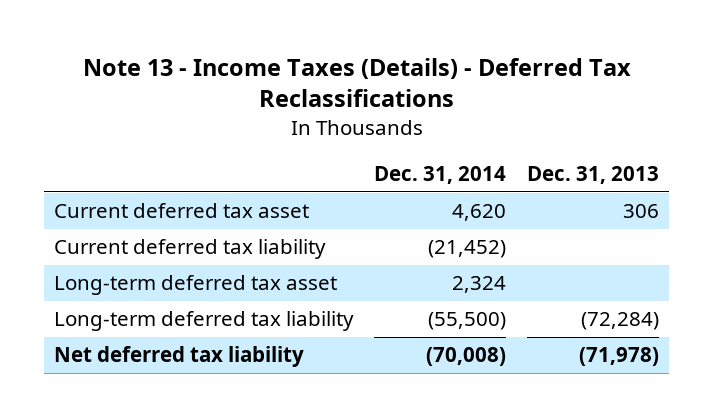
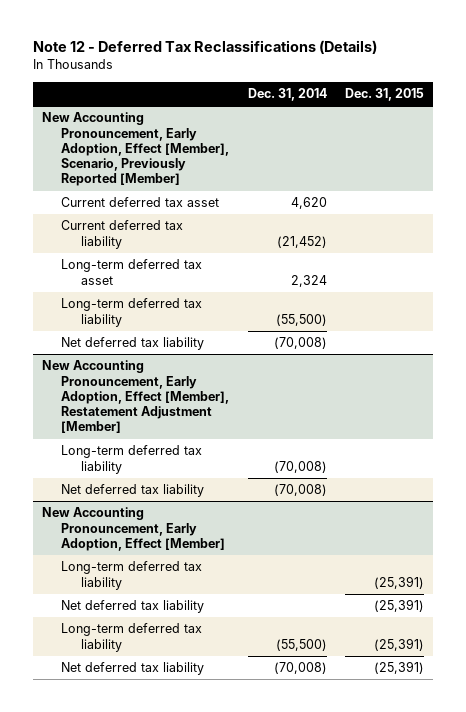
[82,57,631,108] Note 13 - Income Taxes (Details) - Deferred Tax Reclassifications -> [33,40,378,55] Note 12 - Deferred Tax Reclassifications (Details)
[526,165,659,184] Dec. 31, 2013 -> none
none -> [345,87,425,101] Dec. 31, 2015
none -> [42,112,230,187] New Accounting Pronouncement, Early Adoption, Effect [Member], Scenario, Previously Reported [Member]
none -> [42,360,230,434] New Accounting Pronouncement, Early Adoption, Effect [Member], Restatement Adjustment [Member]
none -> [61,445,203,474] Long-term deferred tax liability
none -> [61,484,205,498] Net deferred tax liability
none -> [42,507,226,551] New Accounting Pronouncement, Early Adoption, Effect [Member]
none -> [61,561,203,590] Long-term deferred tax liability
none -> [61,600,205,614] Net deferred tax liability
none -> [61,623,203,652] Long-term deferred tax liability
none -> [61,662,205,676] Net deferred tax liability

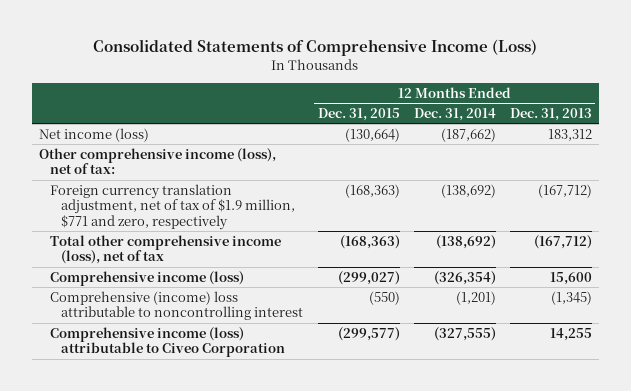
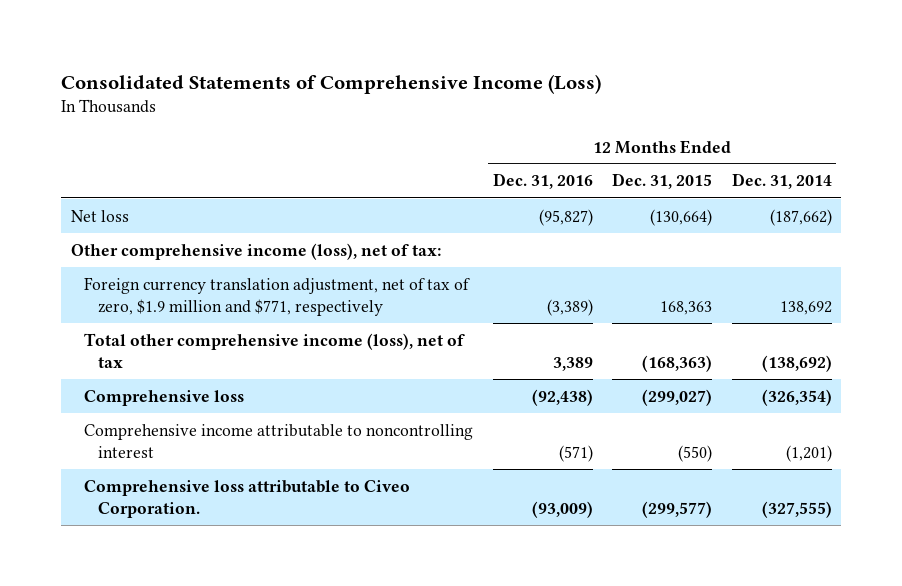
[509,107,592,121] Dec. 31, 2013 -> none
none -> [492,173,593,190] Dec. 31, 2016
[39,127,150,142] Net income (loss) -> [70,209,129,222] Net loss
[50,183,296,230] Foreign currency translation adjustment, net of tax of $1.9 million, $771 and zero, respectively -> [84,276,471,317] Foreign currency translation adjustment, net of tax of zero, $1.9 million and $771, respectively
[344,183,400,198] (168,363) -> [660,301,713,316] 168,363
[440,183,496,198] (138,692) -> [779,301,832,316] 138,692
[50,270,245,286] Comprehensive income (loss) -> [84,389,245,406] Comprehensive loss
[50,290,304,321] Comprehensive (income) loss attributable to noncontrolling interest -> [84,423,474,459] Comprehensive income attributable to noncontrolling interest
[50,326,286,358] Comprehensive income (loss) attributable to Civeo Corporation -> [84,479,411,519] Comprehensive loss attributable to Civeo Corporation.

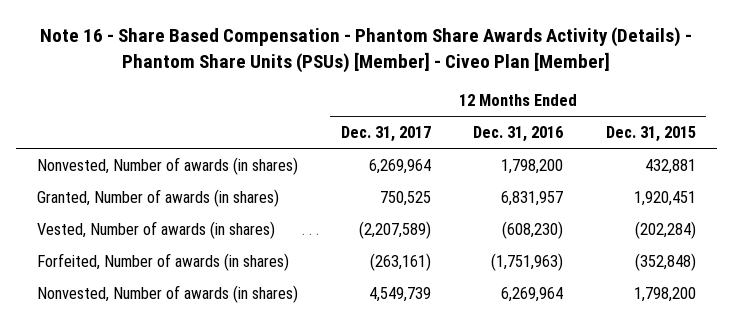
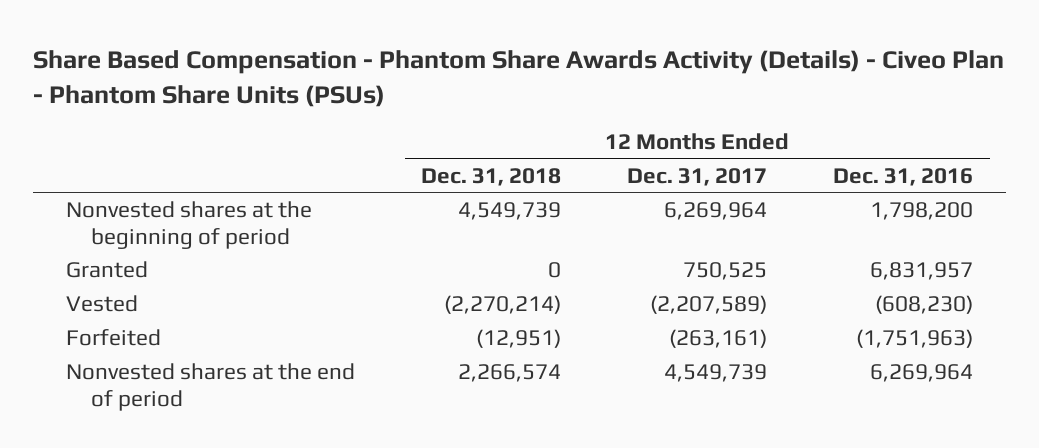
[40,26,693,73] Note 16 - Share Based Compensation - Phantom Share Awards Activity (Details) - Phantom Share Units (PSUs) [Member] - Civeo Plan [Member] -> [33,49,1005,107] Share Based Compensation - Phantom Share Awards Activity (Details) - Civeo Plan - Phantom Share Units (PSUs)
[605,126,696,143] Dec. 31, 2015 -> none
none -> [421,167,562,186] Dec. 31, 2018
[36,156,298,175] Nonvested, Number of awards (in shares) -> [66,201,313,249] Nonvested shares at the beginning of period
[36,188,279,207] Granted, Number of awards (in shares) -> [66,261,149,279] Granted
[36,220,275,239] Vested, Number of awards (in shares) -> [66,295,139,313] Vested
[36,252,289,271] Forfeited, Number of awards (in shares) -> [66,329,162,347] Forfeited
[36,284,298,303] Nonvested, Number of awards (in shares) -> [66,363,356,411] Nonvested shares at the end of period

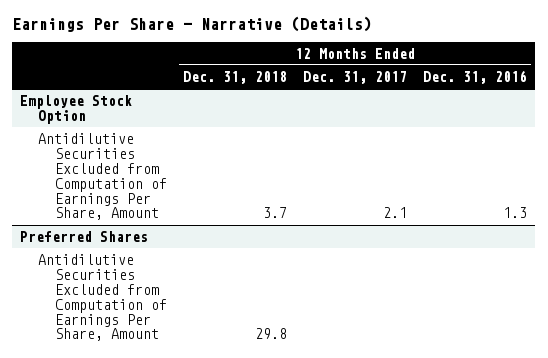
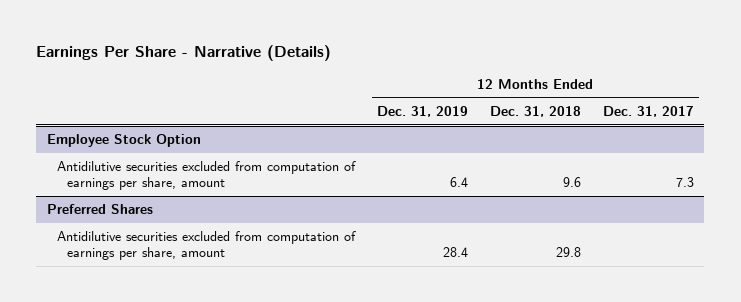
[423,69,528,84] Dec. 31, 2016 -> none
none -> [376,106,468,118] Dec. 31, 2019
[37,132,168,221] Antidilutive Securities Excluded from Computation of Earnings Per Share, Amount -> [57,161,357,191] Antidilutive securities excluded from computation of earnings per share, amount
[263,207,288,219] 3.7 -> [562,177,581,188] 9.6
[383,207,408,219] 2.1 -> [675,177,694,188] 7.3
[37,253,168,342] Antidilutive Securities Excluded from Computation of Earnings Per Share, Amount -> [57,231,357,261] Antidilutive securities excluded from computation of earnings per share, amount

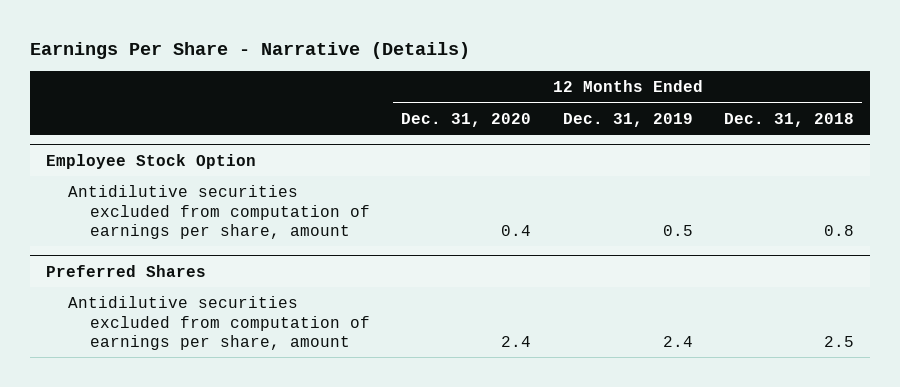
[602,106,694,118] Dec. 31, 2017 -> none
none -> [401,112,532,127] Dec. 31, 2020
[449,177,468,188] 6.4 -> [662,224,693,236] 0.5
[562,177,581,188] 9.6 -> [824,224,855,236] 0.8
[442,247,468,258] 28.4 -> [662,335,693,347] 2.4
[555,247,581,258] 29.8 -> [824,335,855,347] 2.5

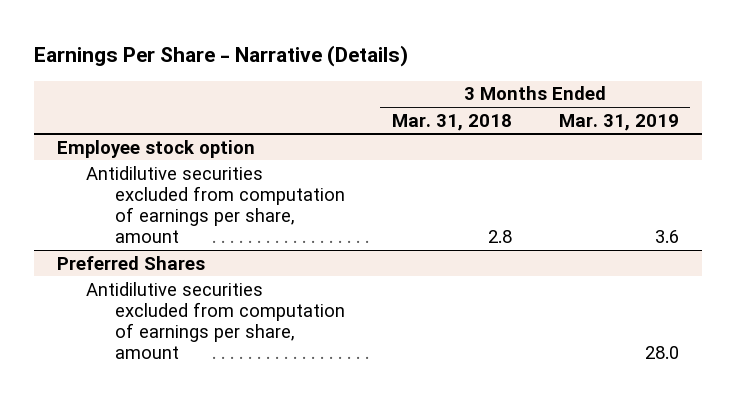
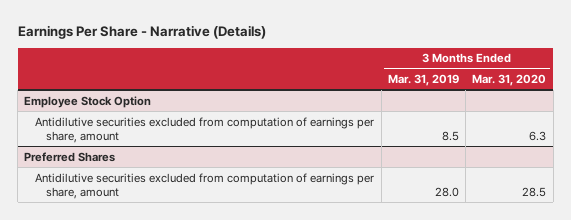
[391,113,512,131] Mar. 31, 2018 -> none
none -> [472,73,547,86] Mar. 31, 2020
[57,139,256,158] Employee stock option -> [24,95,152,108] Employee Stock Option
[654,230,679,244] 3.6 -> [441,130,459,141] 8.5

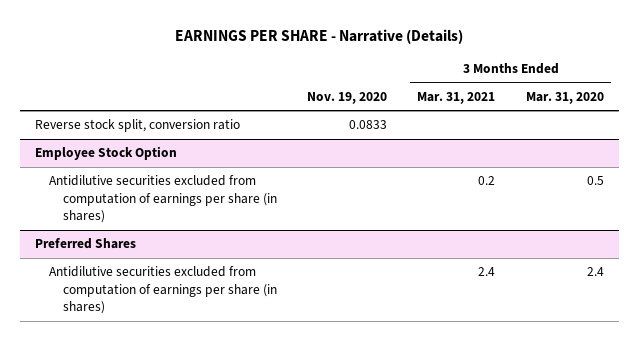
[17,24,266,39] Earnings Per Share - Narrative (Details) -> [175,28,464,44] EARNINGS PER SHARE - Narrative (Details)
[387,73,459,86] Mar. 31, 2019 -> none
none -> [307,91,388,104] Nov. 19, 2020
none -> [417,91,496,104] Mar. 31, 2021
none -> [35,119,241,133] Reverse stock split, conversion ratio
[35,116,375,143] Antidilutive securities excluded from computation of earnings per share, amount -> [48,175,277,224] Antidilutive securities excluded from computation of earnings per share (in shares)
[529,130,547,141] 6.3 -> [586,176,604,186] 0.5
[35,172,375,199] Antidilutive securities excluded from computation of earnings per share, amount -> [48,266,277,315] Antidilutive securities excluded from computation of earnings per share (in shares)
[522,186,547,197] 28.5 -> [586,267,604,277] 2.4

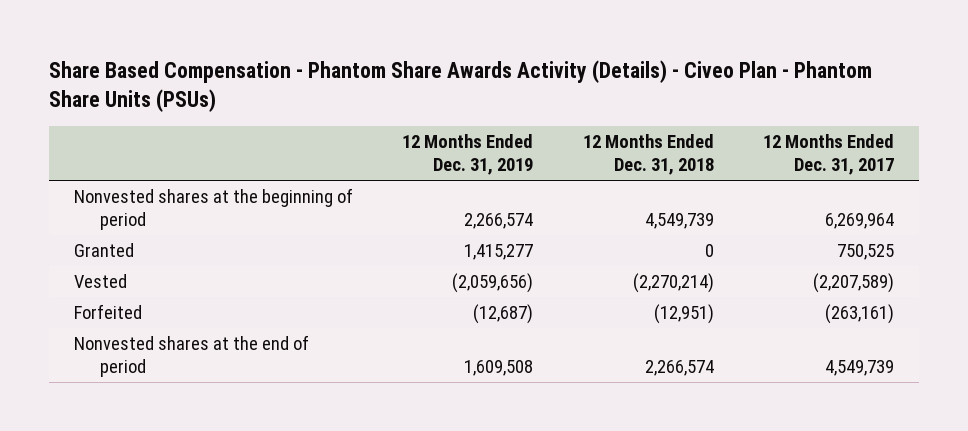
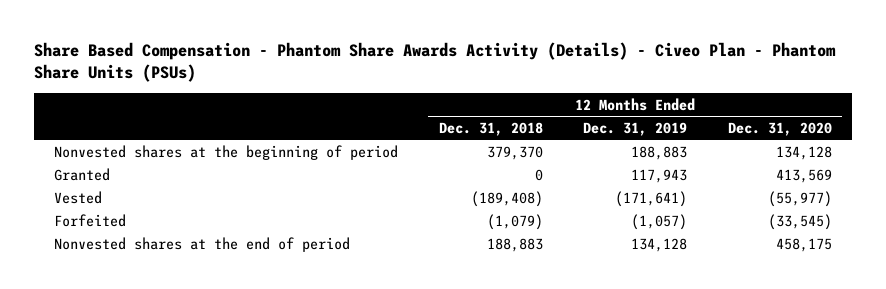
[763,134,895,176] 12 Months Ended Dec. 31, 2017 -> none
none -> [727,121,832,136] Dec. 31, 2020
[464,213,534,230] 2,266,574 -> [631,145,688,160] 188,883
[644,213,714,230] 4,549,739 -> [486,145,543,160] 379,370
[464,244,534,261] 1,415,277 -> [631,168,688,183] 117,943
[452,273,534,294] (2,059,656) -> [615,190,688,207] (171,641)
[632,273,714,294] (2,270,214) -> [470,190,543,207] (189,408)
[473,304,534,325] (12,687) -> [631,213,688,230] (1,057)
[653,304,714,325] (12,951) -> [486,213,543,230] (1,079)
[464,360,534,377] 1,609,508 -> [631,237,688,252] 134,128
[644,360,714,377] 2,266,574 -> [486,237,543,252] 188,883

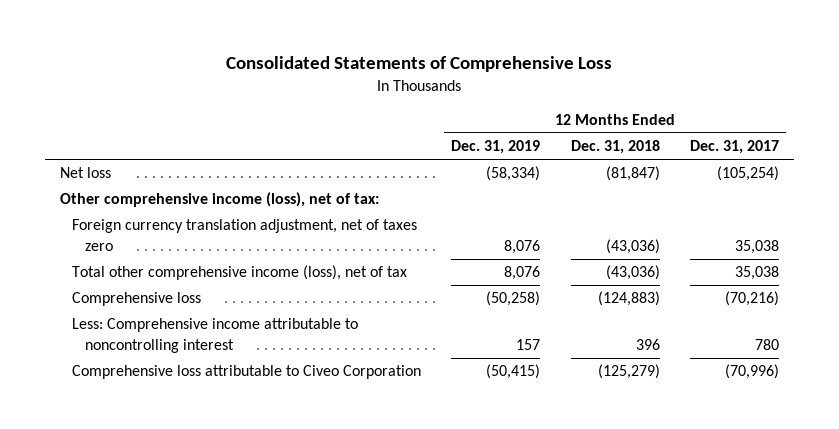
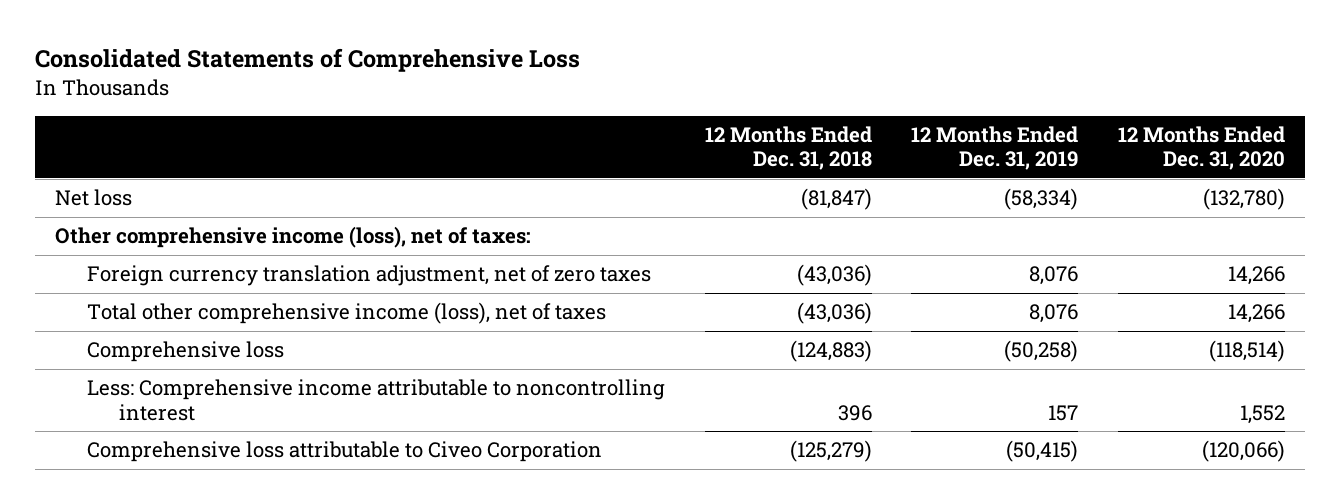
[689,140,779,155] Dec. 31, 2017 -> none
none -> [1117,126,1285,171] 12 Months Ended Dec. 31, 2020
[59,192,379,208] Other comprehensive income (loss), net of tax: -> [55,226,532,249] Other comprehensive income (loss), net of taxes:
[72,219,418,251] Foreign currency translation adjustment, net of taxes zero -> [87,265,652,287] Foreign currency translation adjustment, net of zero taxes
[72,265,408,281] Total other comprehensive income (loss), net of tax -> [87,302,607,325] Total other comprehensive income (loss), net of taxes

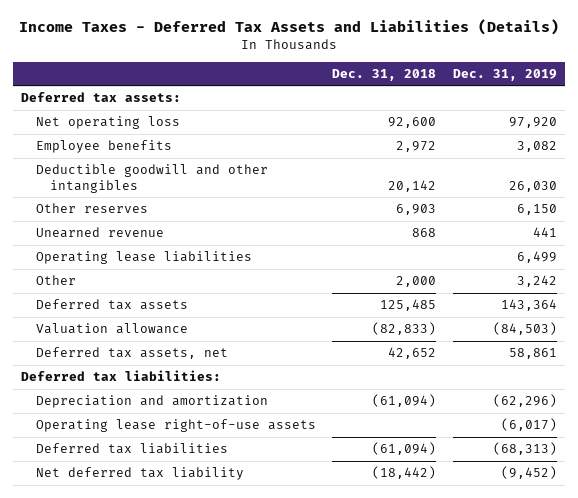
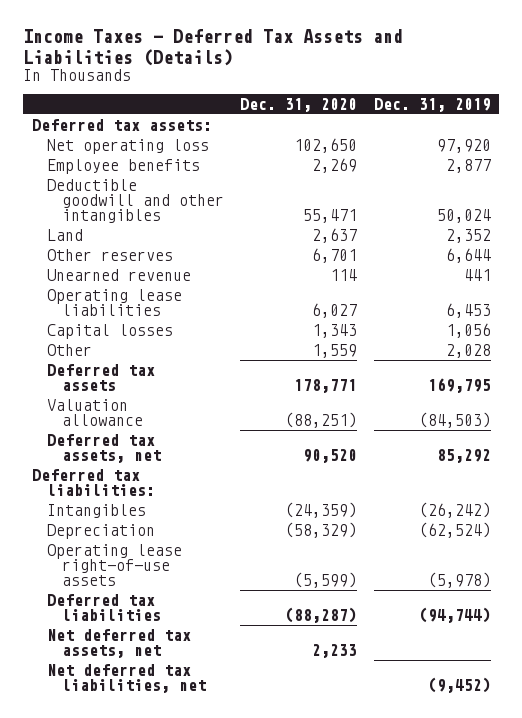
[332,68,437,81] Dec. 31, 2018 -> none
none -> [240,97,358,112] Dec. 31, 2020
[516,141,557,153] 3,082 -> [445,158,491,173] 2,877
[508,180,557,192] 26,030 -> [436,209,491,224] 50,024
none -> [46,228,83,241] Land
[516,204,557,216] 6,150 -> [445,247,491,263] 6,644
[516,251,557,264] 6,499 -> [445,302,491,318] 6,453
none -> [46,323,173,339] Capital losses
[516,275,557,288] 3,242 -> [445,343,491,358] 2,028
[500,299,557,312] 143,364 -> [427,377,491,393] 169,795
[508,348,557,360] 58,861 -> [436,448,491,463] 85,292
none -> [46,503,146,518] Intangibles
[35,395,268,409] Depreciation and amortization -> [46,523,155,539] Depreciation
[492,394,557,408] (62,296) -> [418,521,491,538] (62,524)
[500,418,557,432] (6,017) -> [427,572,491,589] (5,978)
[492,442,557,456] (68,313) -> [418,606,491,623] (94,744)
none -> [46,628,191,658] Net deferred tax assets, net
[35,467,244,481] Net deferred tax liability -> [46,663,206,693] Net deferred tax liabilities, net

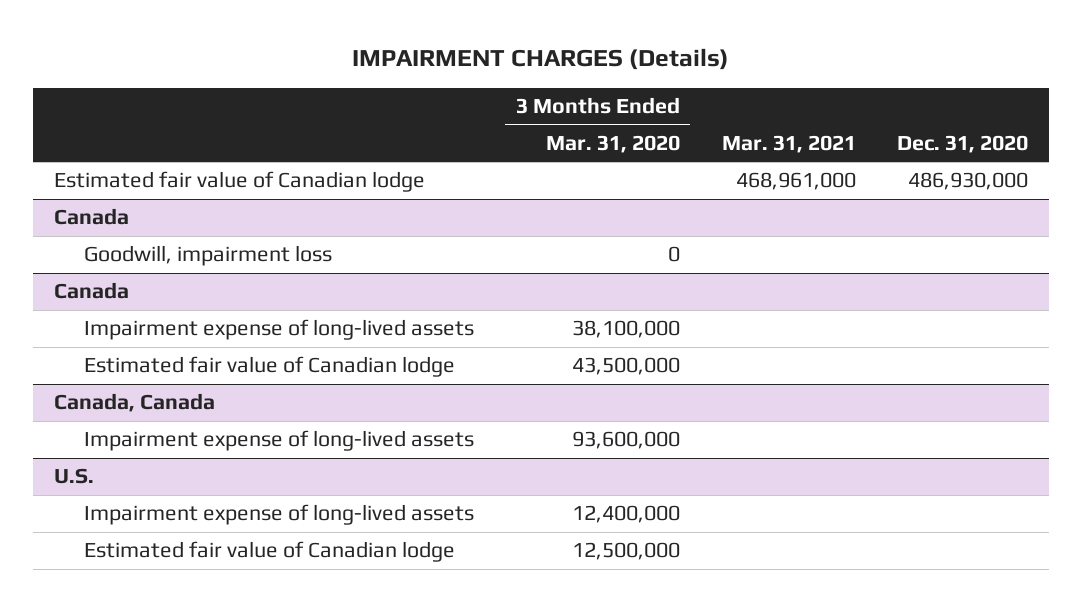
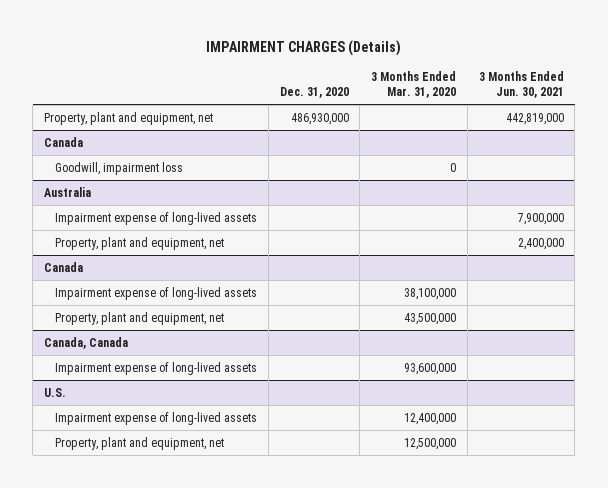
[721,134,856,153] Mar. 31, 2021 -> none
none -> [478,70,564,99] 3 Months Ended Jun. 30, 2021
[53,171,425,193] Estimated fair value of Canadian lodge -> [44,111,214,125] Property, plant and equipment, net
none -> [44,186,92,197] Australia
none -> [55,211,258,225] Impairment expense of long-lived assets
none -> [55,236,225,250] Property, plant and equipment, net
[84,356,456,378] Estimated fair value of Canadian lodge -> [55,311,225,325] Property, plant and equipment, net
[84,541,456,563] Estimated fair value of Canadian lodge -> [55,436,225,450] Property, plant and equipment, net

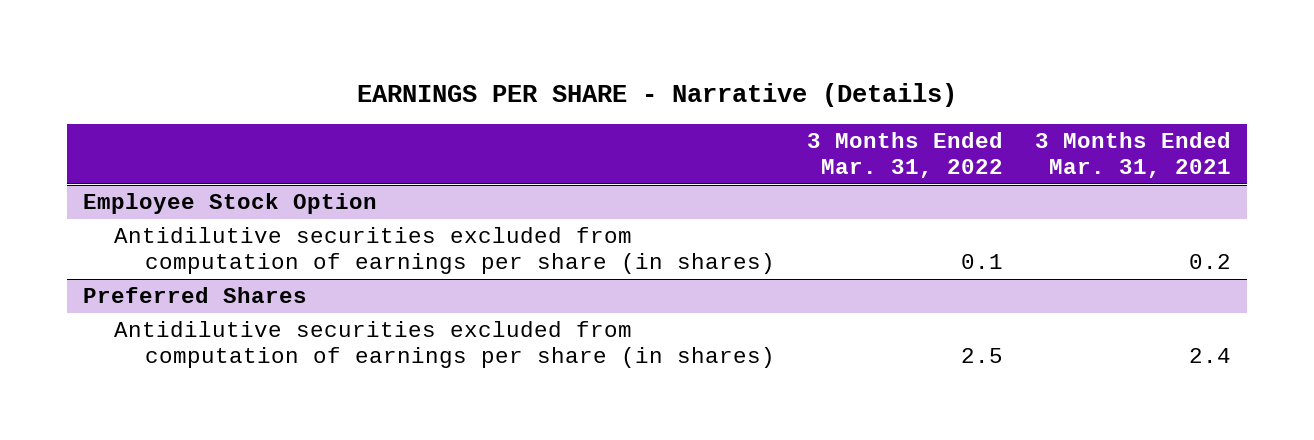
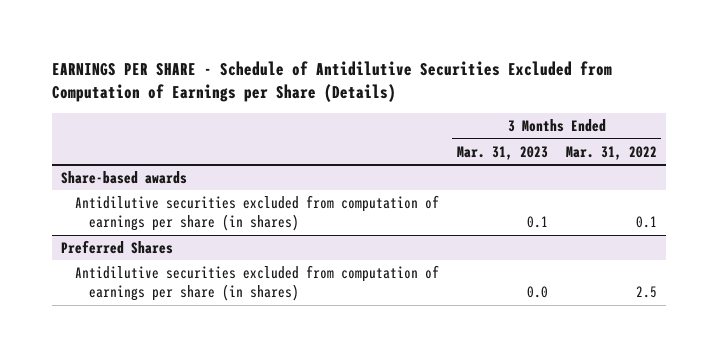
[356,82,957,107] EARNINGS PER SHARE - Narrative (Details) -> [52,61,613,103] EARNINGS PER SHARE - Schedule of Antidilutive Securities Excluded from Computation of Earnings per Share (Details)
[1034,132,1231,179] 3 Months Ended Mar. 31, 2021 -> none
none -> [456,145,548,160] Mar. 31, 2023
[83,193,378,215] Employee Stock Option -> [60,170,187,184] Share-based awards

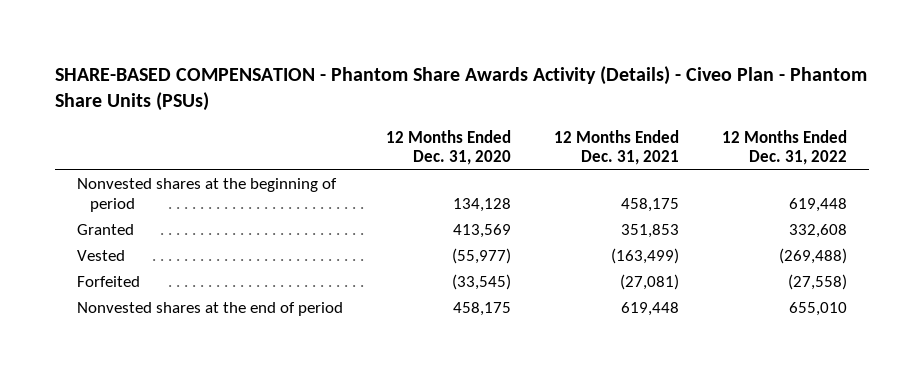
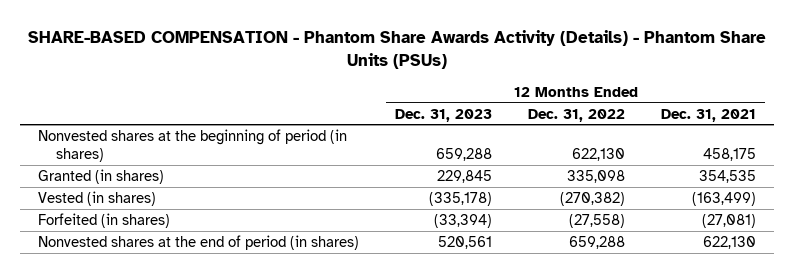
[55,66,868,112] SHARE-BASED COMPENSATION - Phantom Share Awards Activity (Details) - Civeo Plan - Phantom Share Units (PSUs) -> [28,30,767,70] SHARE-BASED COMPENSATION - Phantom Share Awards Activity (Details) - Phantom Share Units (PSUs)
[385,129,511,166] 12 Months Ended Dec. 31, 2020 -> none
none -> [395,108,493,122] Dec. 31, 2023
[76,178,337,213] Nonvested shares at the beginning of period -> [38,128,348,162] Nonvested shares at the beginning of period (in shares)
[789,198,848,213] 619,448 -> [572,147,626,161] 622,130
[76,224,134,236] Granted -> [38,168,165,184] Granted (in shares)
[621,224,680,239] 351,853 -> [699,169,757,183] 354,535
[789,224,848,239] 332,608 -> [567,169,626,183] 335,098
[76,250,125,262] Vested -> [38,190,157,206] Vested (in shares)
[779,248,848,265] (269,488) -> [560,191,626,206] (270,382)
[76,276,140,288] Forfeited -> [38,212,171,228] Forfeited (in shares)
[76,302,343,317] Nonvested shares at the end of period -> [38,234,360,250] Nonvested shares at the end of period (in shares)
[621,302,680,317] 619,448 -> [703,235,757,249] 622,130
[789,302,848,317] 655,010 -> [569,235,626,249] 659,288

